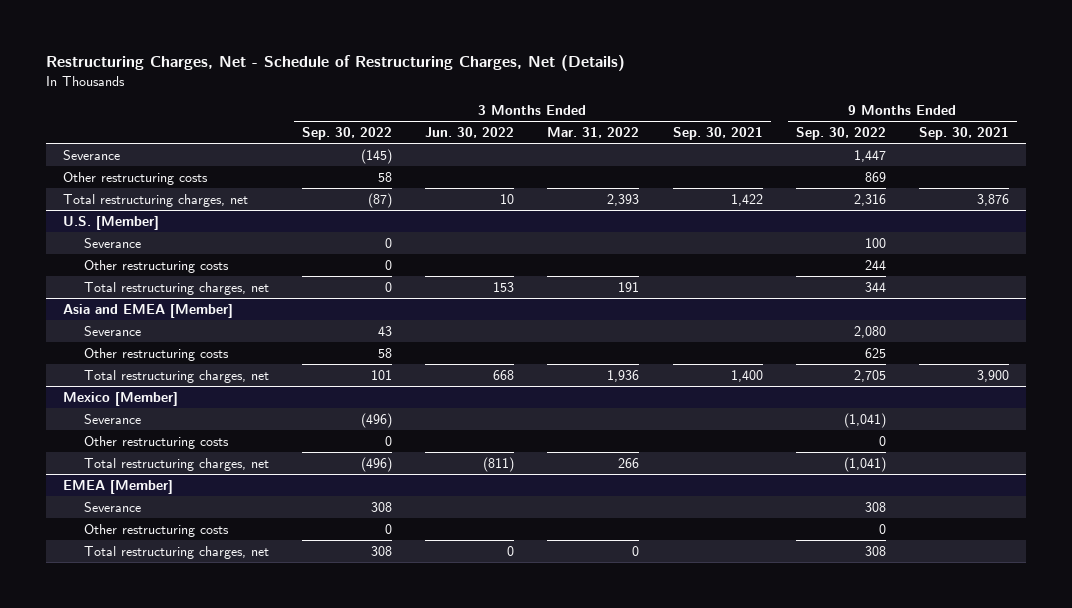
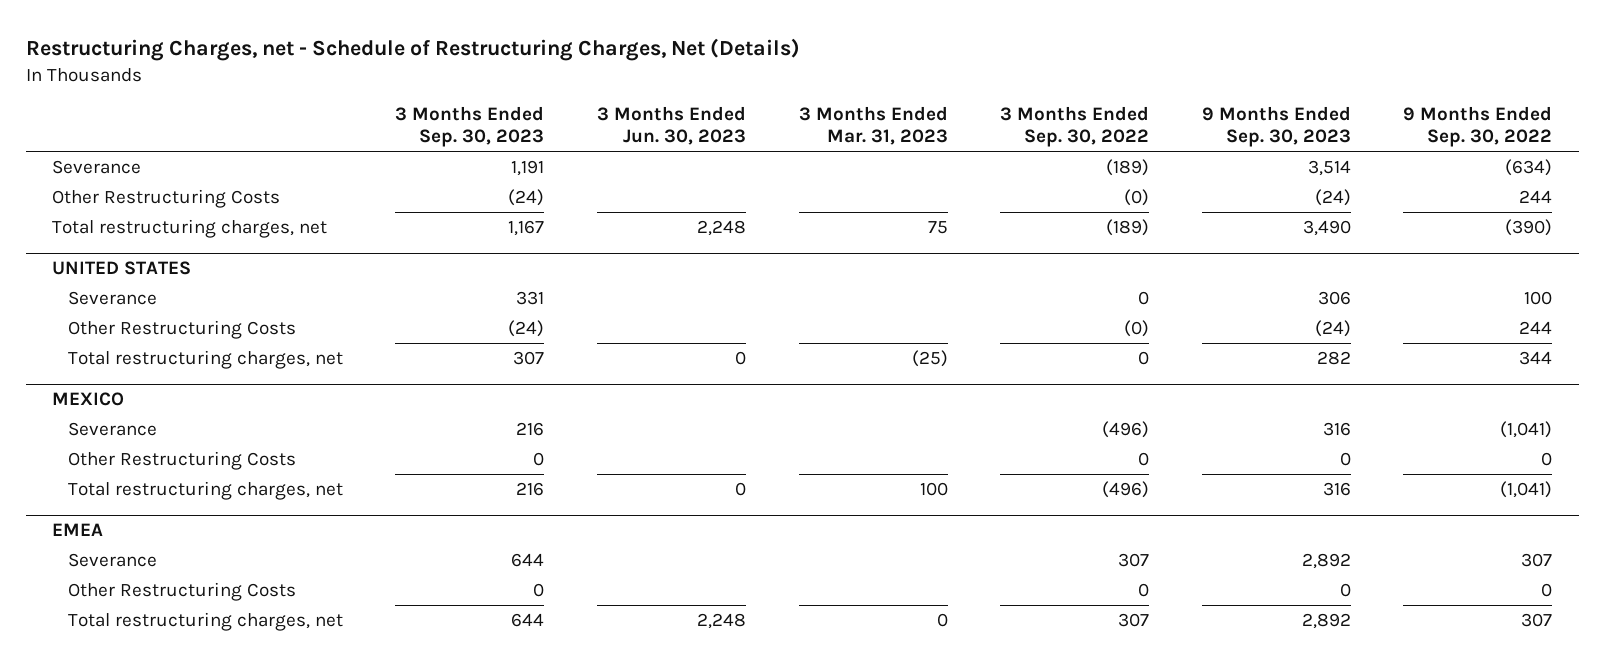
[46,55,626,72] Restructuring Charges, Net - Schedule of Restructuring Charges, Net (Details) -> [25,38,800,62] Restructuring Charges, net - Schedule of Restructuring Charges, Net (Details)
[425,126,515,138] Jun. 30, 2022 -> none
[547,126,640,138] Mar. 31, 2022 -> none
[672,126,763,140] Sep. 30, 2021 -> none
[919,126,1010,140] Sep. 30, 2021 -> none
none -> [395,106,545,148] 3 Months Ended Sep. 30, 2023
none -> [597,106,747,146] 3 Months Ended Jun. 30, 2023
none -> [798,106,948,146] 3 Months Ended Mar. 31, 2023
none -> [1201,106,1351,148] 9 Months Ended Sep. 30, 2023
[360,148,392,164] (145) -> [1106,158,1150,176] (189)
[853,149,886,162] 1,447 -> [1505,158,1553,176] (634)
[62,171,208,185] Other restructuring costs -> [52,188,281,208] Other Restructuring Costs
[377,171,392,182] 58 -> [1124,188,1150,206] (0)
[864,171,886,182] 869 -> [1519,189,1553,203] 244
[367,192,392,208] (87) -> [1106,218,1150,236] (189)
[853,193,886,206] 2,316 -> [1505,218,1553,236] (390)
[62,215,159,230] U.S. [Member] -> [52,260,192,275] UNITED STATES
[83,259,229,273] Other restructuring costs -> [67,319,296,339] Other Restructuring Costs
[384,259,392,270] 0 -> [1124,319,1150,337] (0)
[62,303,233,318] Asia and EMEA [Member] -> none
[83,325,141,336] Severance -> none
[83,347,229,361] Other restructuring costs -> none
[83,369,269,383] Total restructuring charges, net -> none
[62,391,178,406] Mexico [Member] -> [52,391,125,406] MEXICO
[83,435,229,449] Other restructuring costs -> [67,450,296,470] Other Restructuring Costs
[62,479,173,494] EMEA [Member] -> [52,522,104,536] EMEA
[370,501,392,512] 308 -> [1118,552,1150,567] 307
[864,501,886,512] 308 -> [1521,552,1553,567] 307
[83,523,229,537] Other restructuring costs -> [67,581,296,601] Other Restructuring Costs
[370,545,392,556] 308 -> [1118,612,1150,627] 307
[864,545,886,556] 308 -> [1521,612,1553,627] 307

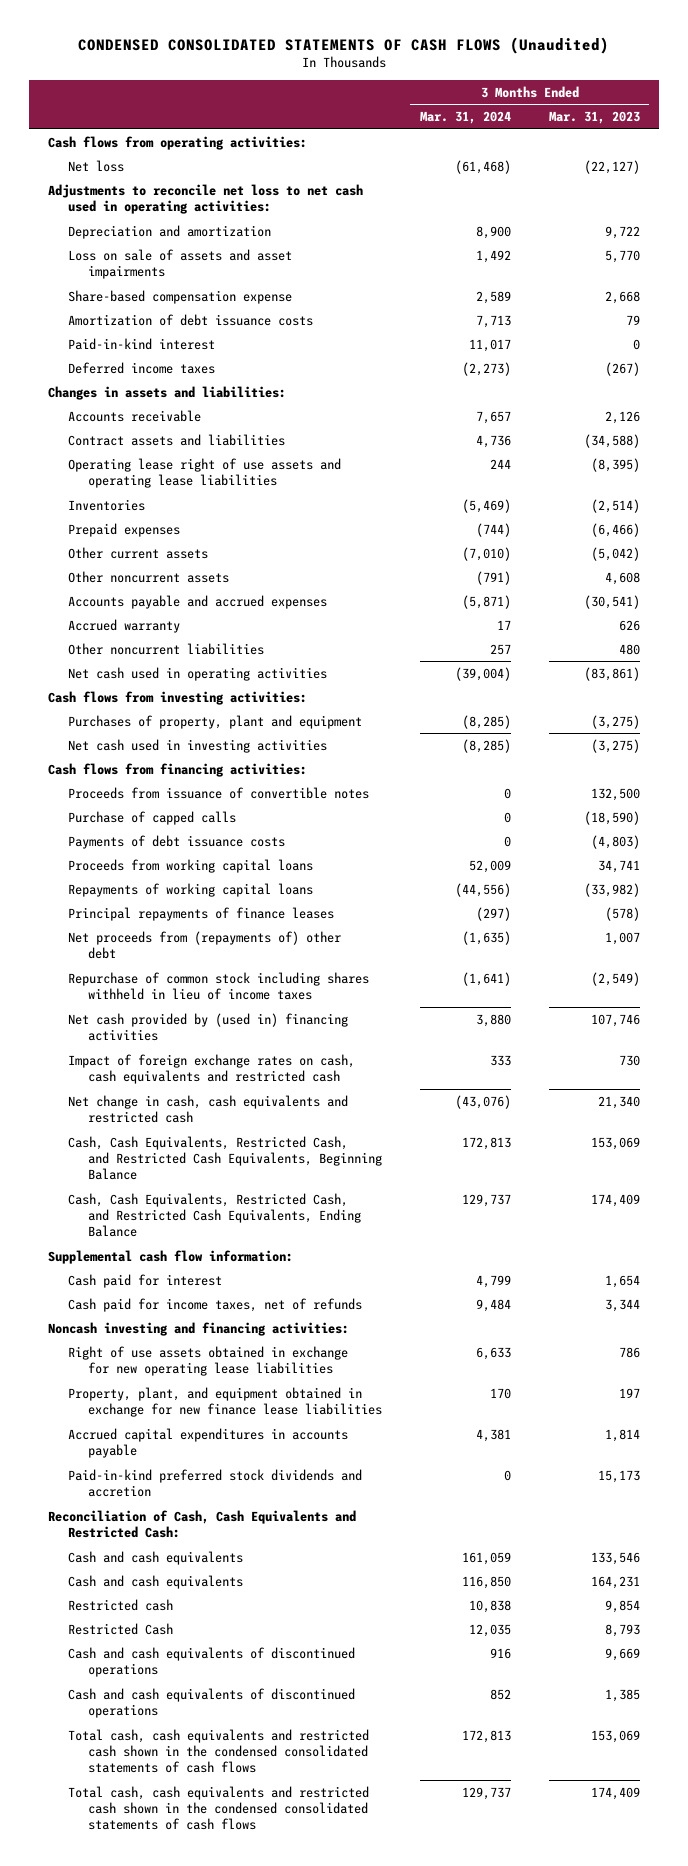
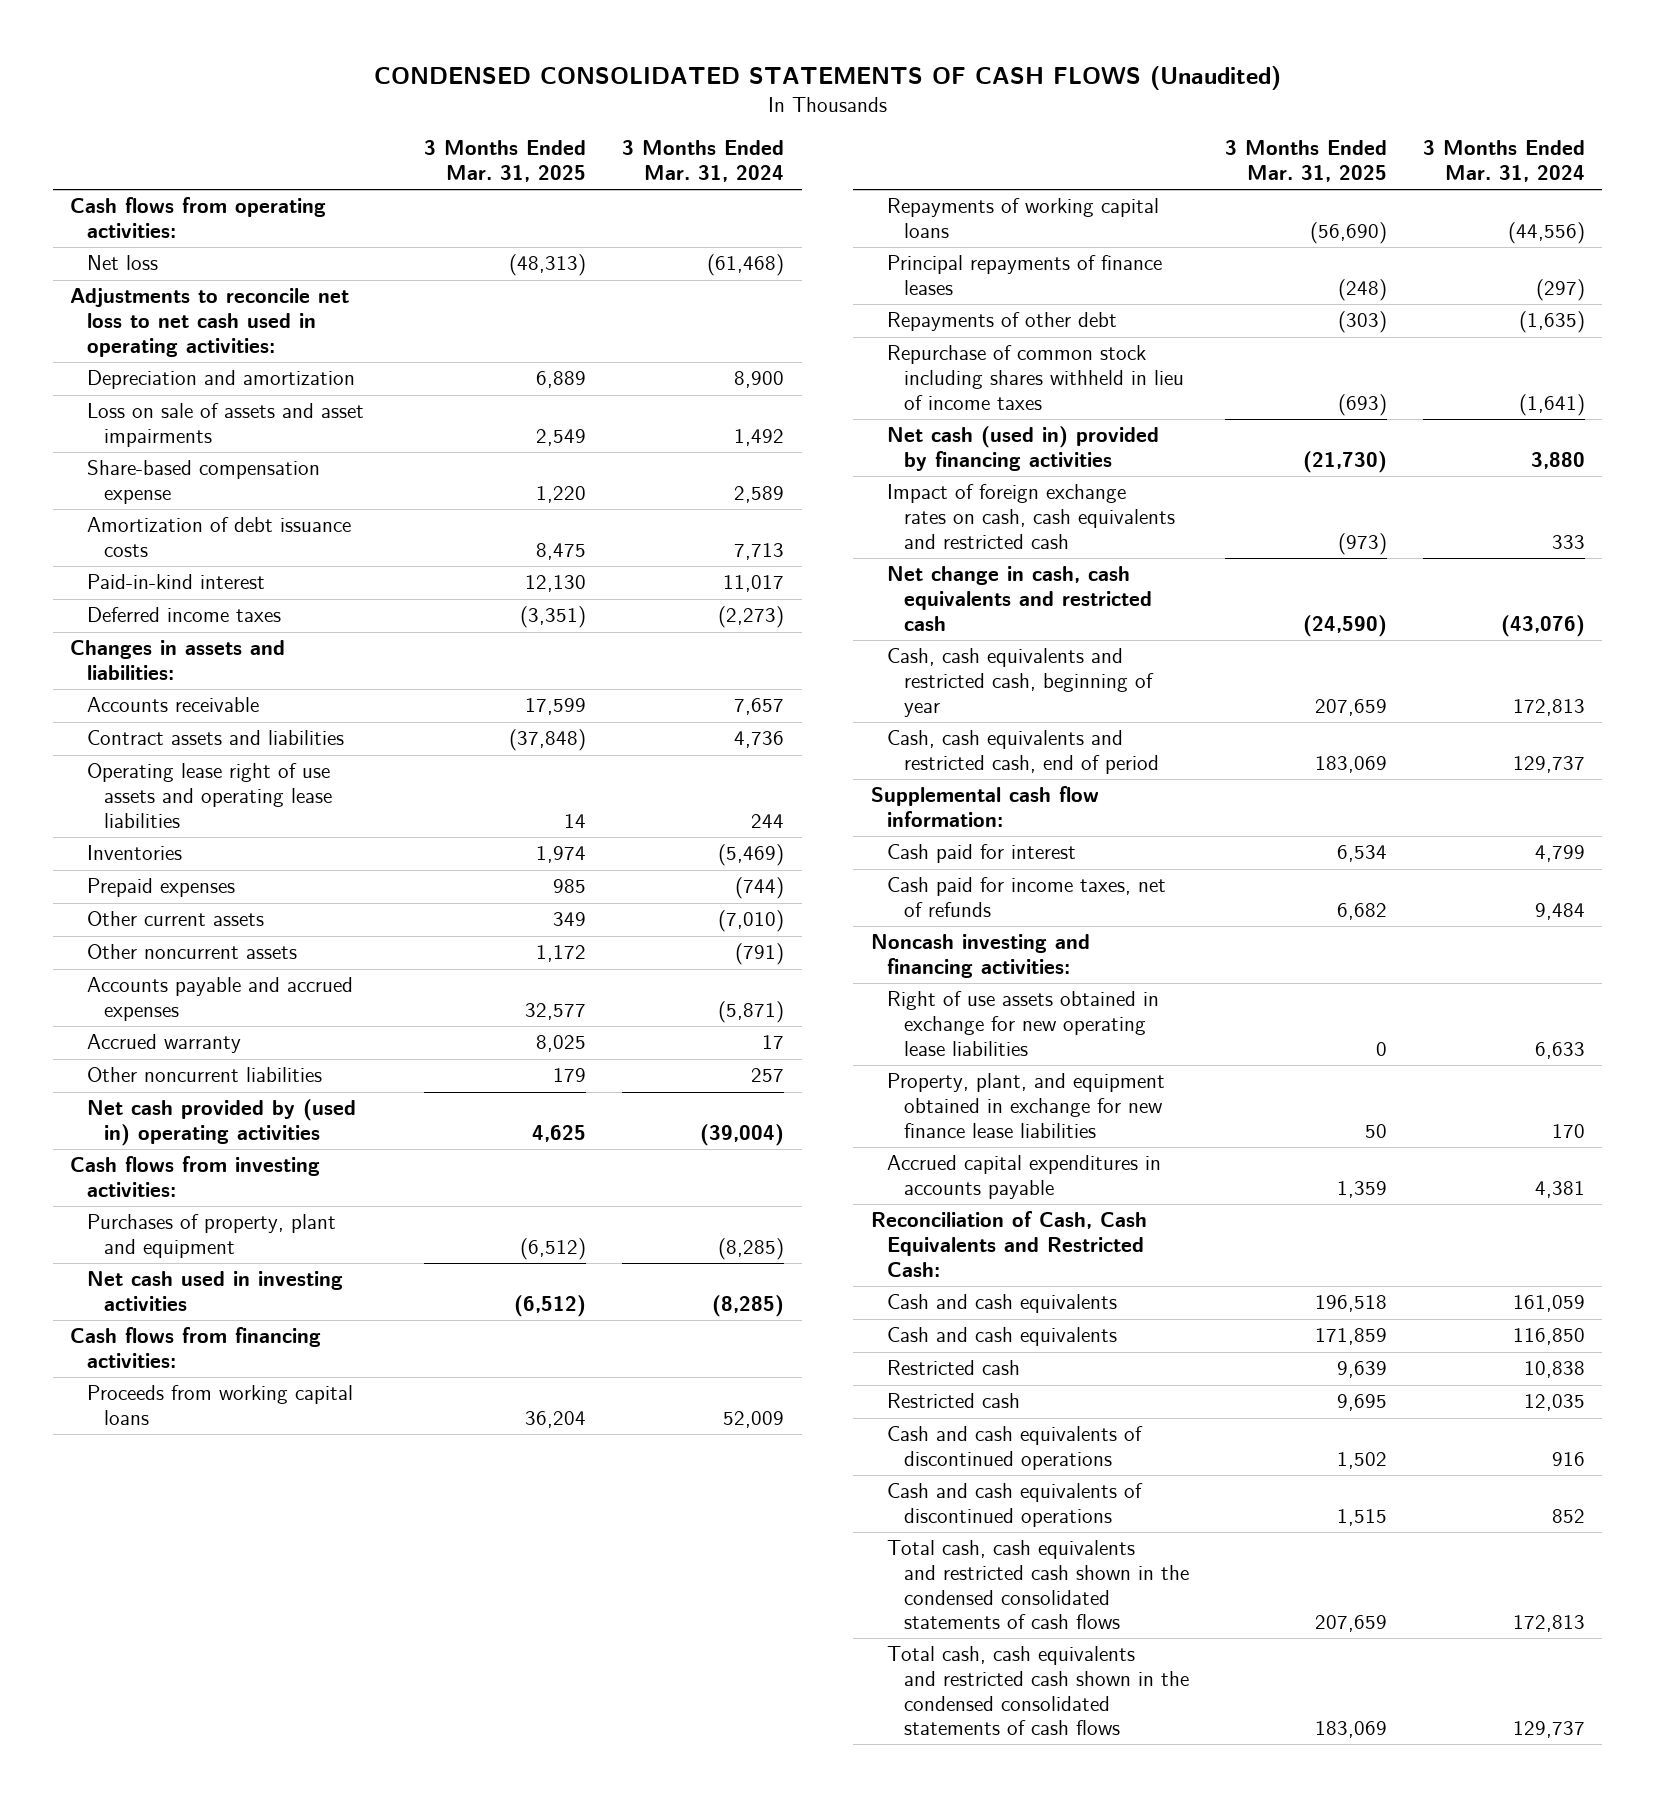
[548,111,640,125] Mar. 31, 2023 -> none
none -> [424,140,587,183] 3 Months Ended Mar. 31, 2025
[68,666,328,681] Net cash used in operating activities -> [87,1099,357,1147] Net cash provided by (used in) operating activities
[68,786,370,799] Proceeds from issuance of convertible notes -> none
[68,810,237,825] Purchase of capped calls -> none
[68,834,286,849] Payments of debt issuance costs -> none
[68,930,342,959] Net proceeds from (repayments of) other debt -> [887,312,1118,332] Repayments of other debt
[68,1012,349,1041] Net cash provided by (used in) financing activities -> [887,426,1160,472] Net cash (used in) provided by financing activities
[68,1135,382,1181] Cash, Cash Equivalents, Restricted Cash, and Restricted Cash Equivalents, Beginning Balance -> [887,648,1154,717] Cash, cash equivalents and restricted cash, beginning of year
[68,1192,361,1238] Cash, Cash Equivalents, Restricted Cash, and Restricted Cash Equivalents, Ending Balance -> [887,730,1159,775] Cash, cash equivalents and restricted cash, end of period
[68,1468,363,1497] Paid-in-kind preferred stock dividends and accretion -> none
[68,1622,174,1635] Restricted Cash -> [887,1393,1021,1409] Restricted cash

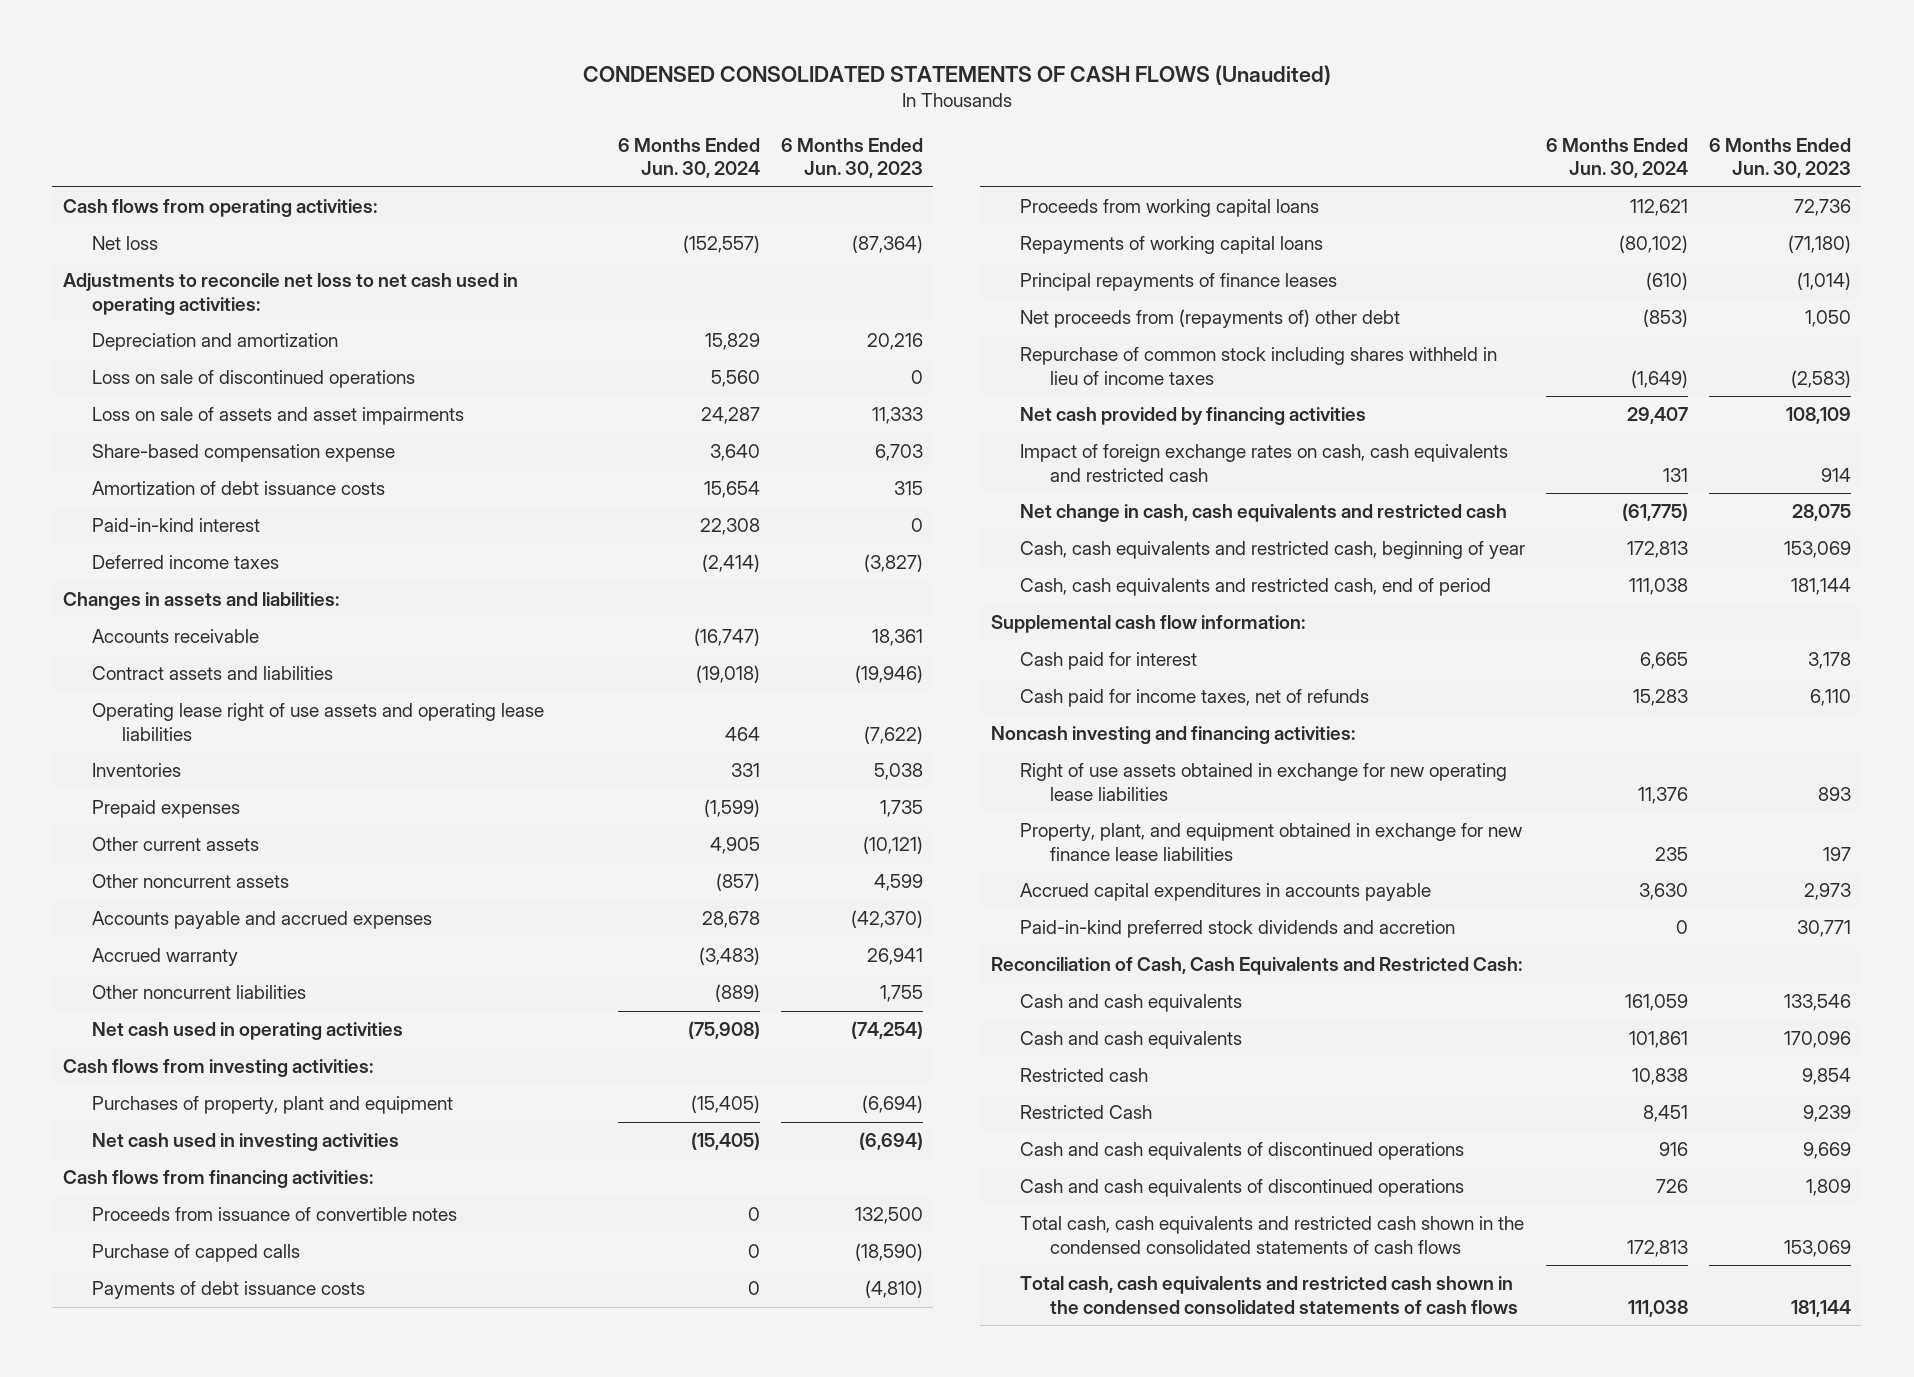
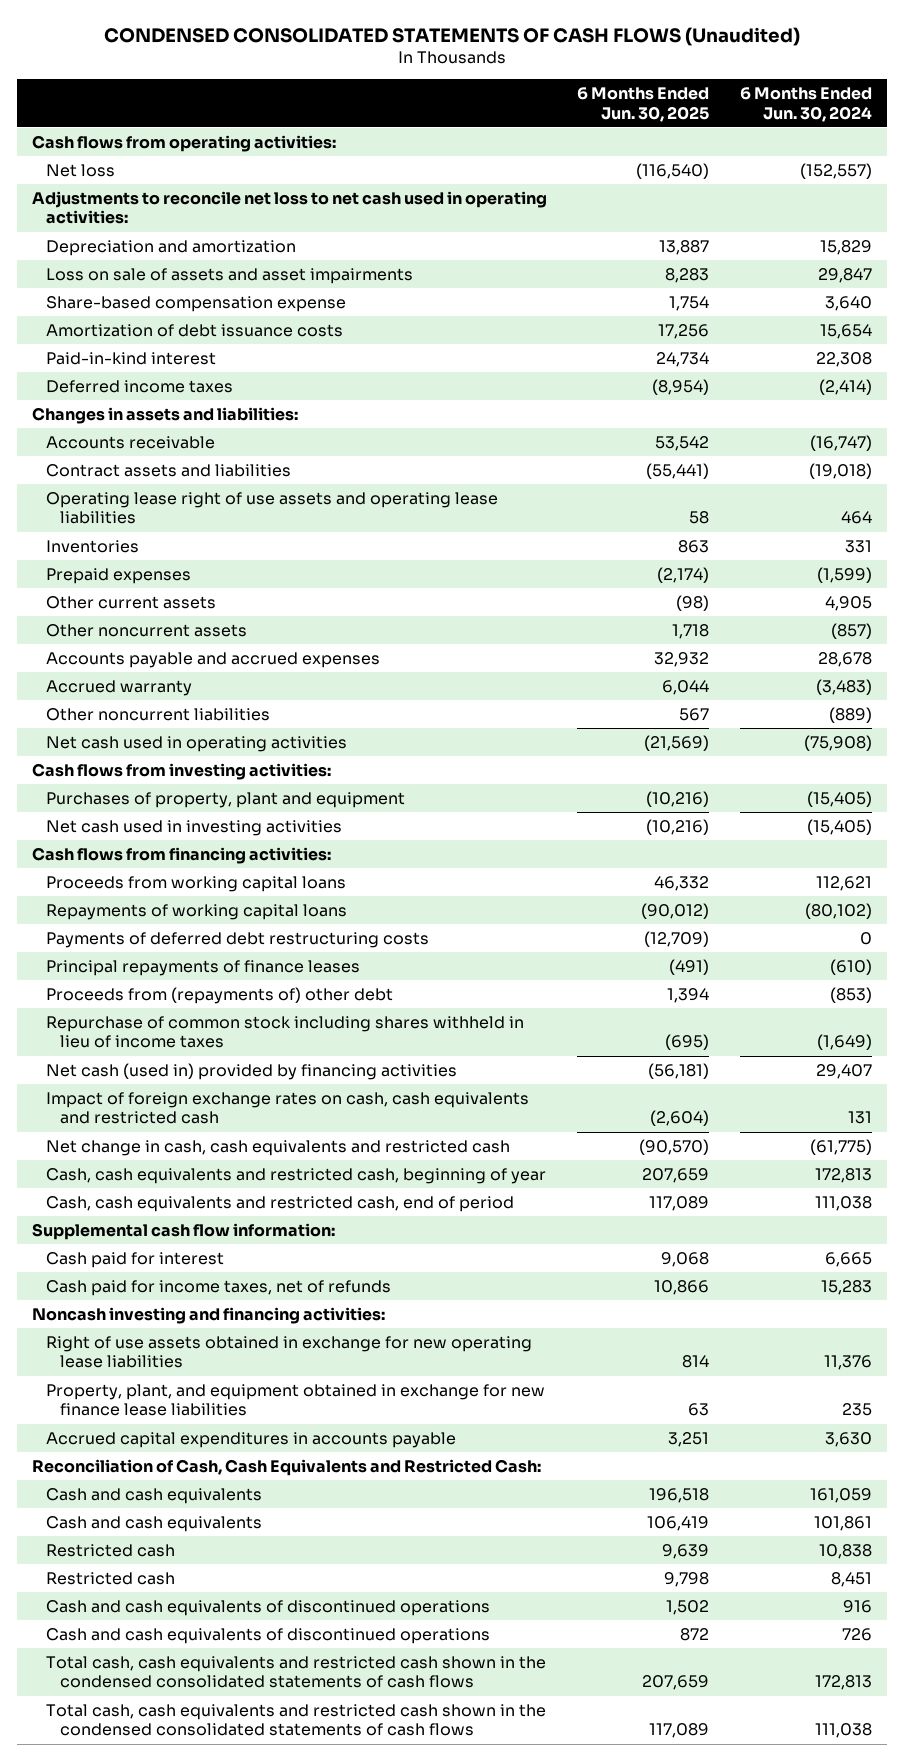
[780,137,923,178] 6 Months Ended Jun. 30, 2023 -> none
none -> [577,87,710,122] 6 Months Ended Jun. 30, 2025
[92,370,416,389] Loss on sale of discontinued operations -> none
[701,407,761,425] 24,287 -> [817,268,872,284] 29,847
[92,1207,458,1222] Proceeds from issuance of convertible notes -> none
[92,1244,301,1263] Purchase of capped calls -> none
[92,1281,366,1300] Payments of debt issuance costs -> none
none -> [45,932,429,949] Payments of deferred debt restructuring costs
[1020,309,1401,329] Net proceeds from (repayments of) other debt -> [45,987,393,1005] Proceeds from (repayments of) other debt
[1020,407,1367,426] Net cash provided by financing activities -> [45,1063,457,1081] Net cash (used in) provided by financing activities
[1020,920,1456,939] Paid-in-kind preferred stock dividends and accretion -> none
[1020,1105,1153,1120] Restricted Cash -> [45,1572,175,1586] Restricted cash

